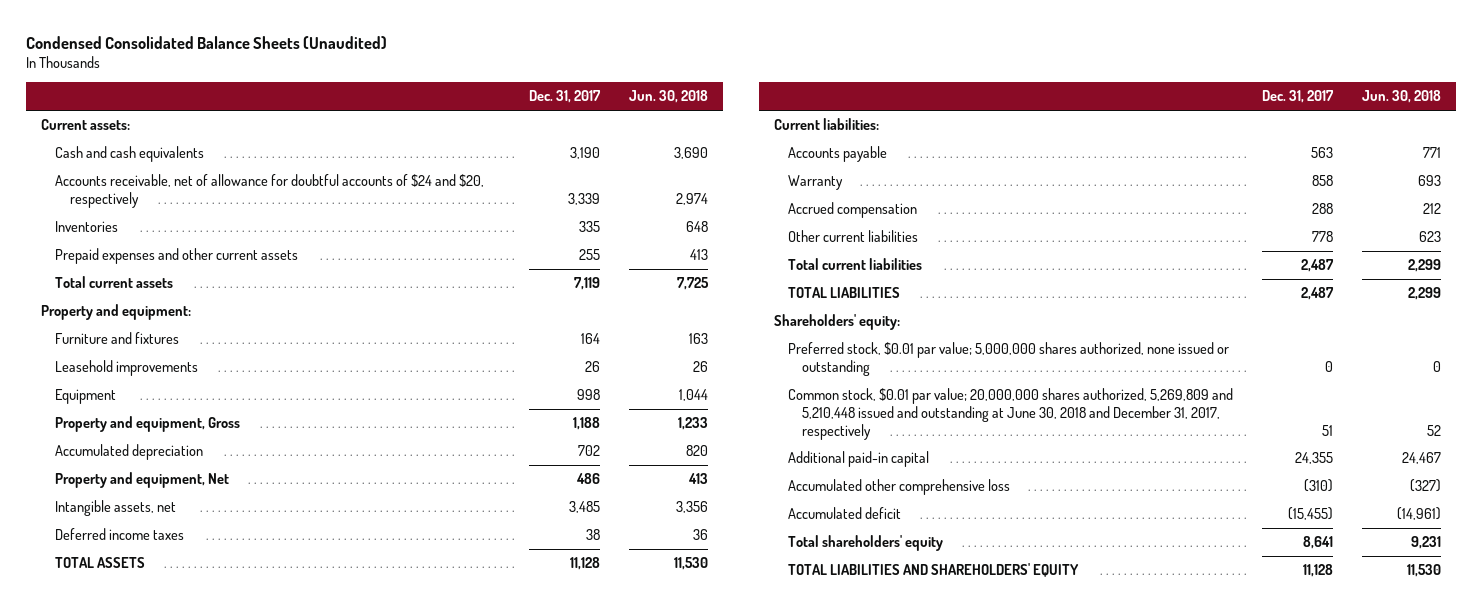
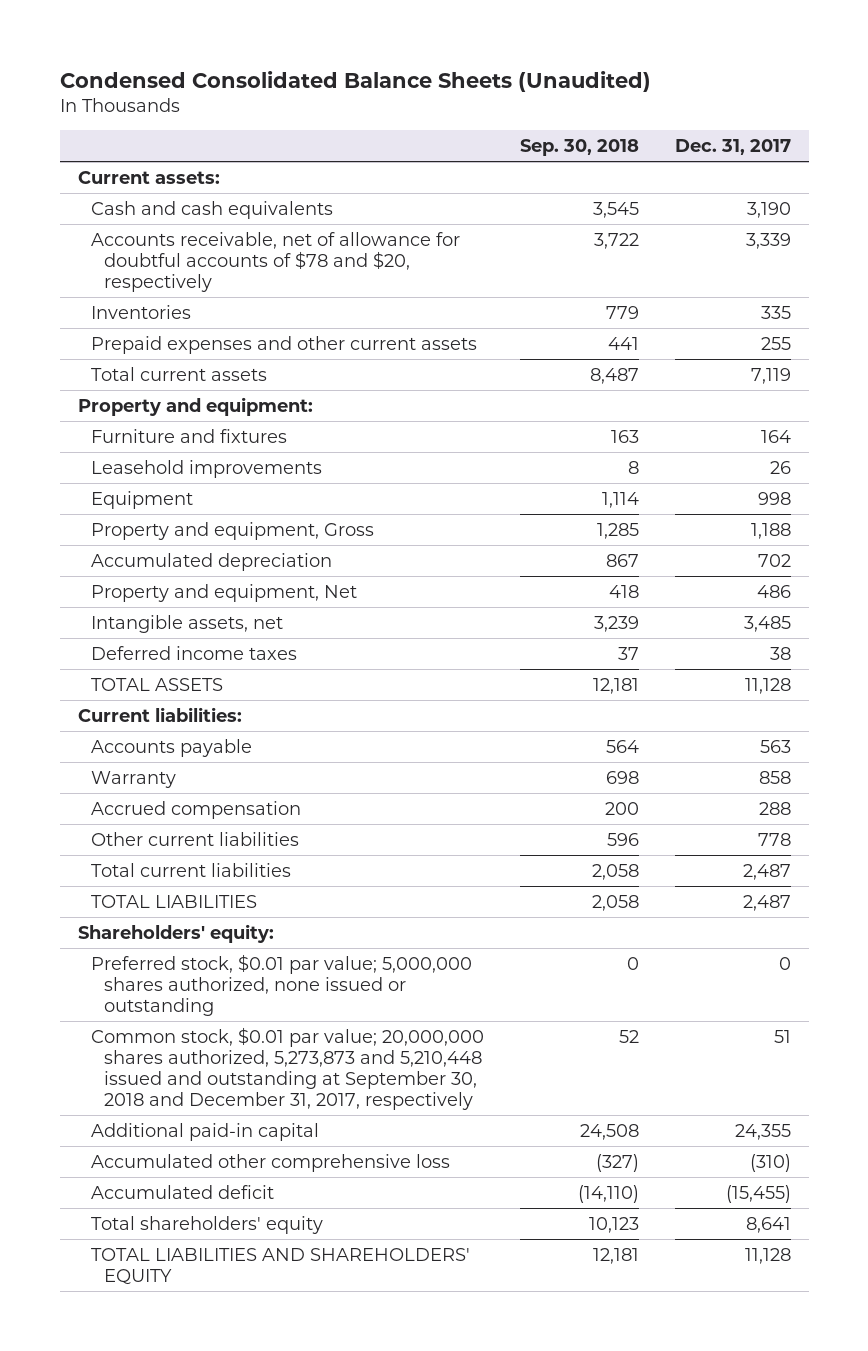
[629,90,709,104] Jun. 30, 2018 -> none
none -> [519,139,639,157] Sep. 30, 2018
[55,174,485,208] Accounts receivable, net of allowance for doubtful accounts of $24 and $20, respectively -> [91,231,461,292] Accounts receivable, net of allowance for doubtful accounts of $78 and $20, respectively
[787,388,1233,440] Common stock, $0.01 par value; 20,000,000 shares authorized, 5,269,809 and 5,210,448 issued and outstanding at June 30, 2018 and December 31, 2017, respectively -> [91,1026,485,1111] Common stock, $0.01 par value; 20,000,000 shares authorized, 5,273,873 and 5,210,448 issued and outstanding at September 30, 2018 and December 31, 2017, respectively

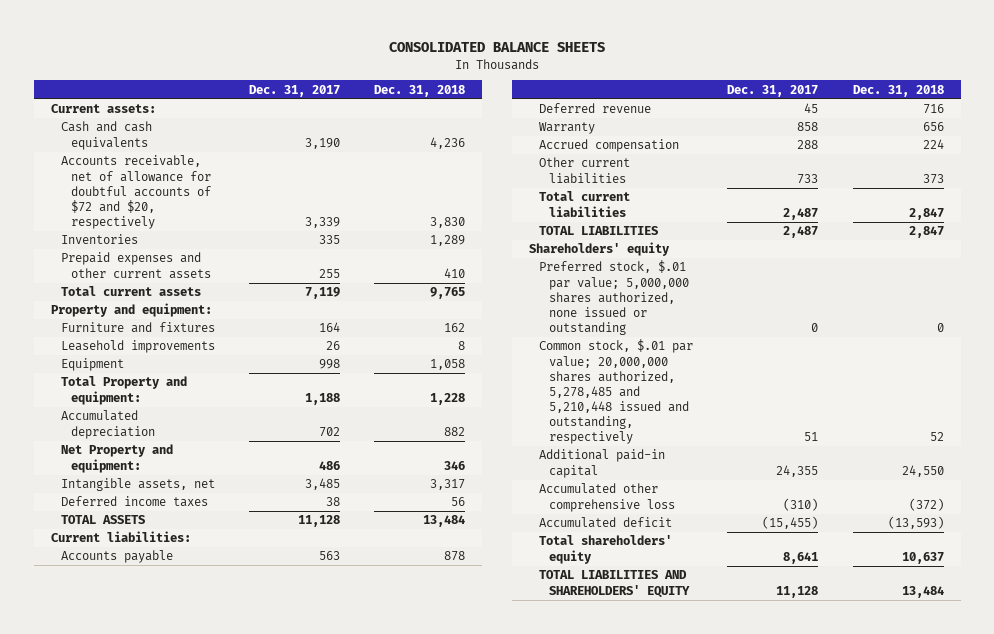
[59,70,651,92] Condensed Consolidated Balance Sheets (Unaudited) -> [389,42,606,53] CONSOLIDATED BALANCE SHEETS
[519,139,639,157] Sep. 30, 2018 -> none
none -> [374,84,466,97] Dec. 31, 2018
[91,231,461,292] Accounts receivable, net of allowance for doubtful accounts of $78 and $20, respectively -> [60,155,212,229] Accounts receivable, net of allowance for doubtful accounts of $72 and $20, respectively
[91,521,375,540] Property and equipment, Gross -> [60,376,187,405] Total Property and equipment:
[91,583,358,602] Property and equipment, Net -> [60,444,173,473] Net Property and equipment:
none -> [539,103,652,114] Deferred revenue
[757,832,791,846] 778 -> [797,173,819,184] 733
[77,923,274,943] Shareholders' equity: -> [529,242,671,257] Shareholders' equity
[91,953,473,1016] Preferred stock, $0.01 par value; 5,000,000 shares authorized, none issued or outstanding -> [539,260,690,335] Preferred stock, $.01 par value; 5,000,000 shares authorized, none issued or outstanding
[91,1026,485,1111] Common stock, $0.01 par value; 20,000,000 shares authorized, 5,273,873 and 5,210,448 issued and outstanding at September 30, 2018 and December 31, 2017, respectively -> [539,339,694,445] Common stock, $.01 par value; 20,000,000 shares authorized, 5,278,485 and 5,210,448 issued and outstanding, respectively

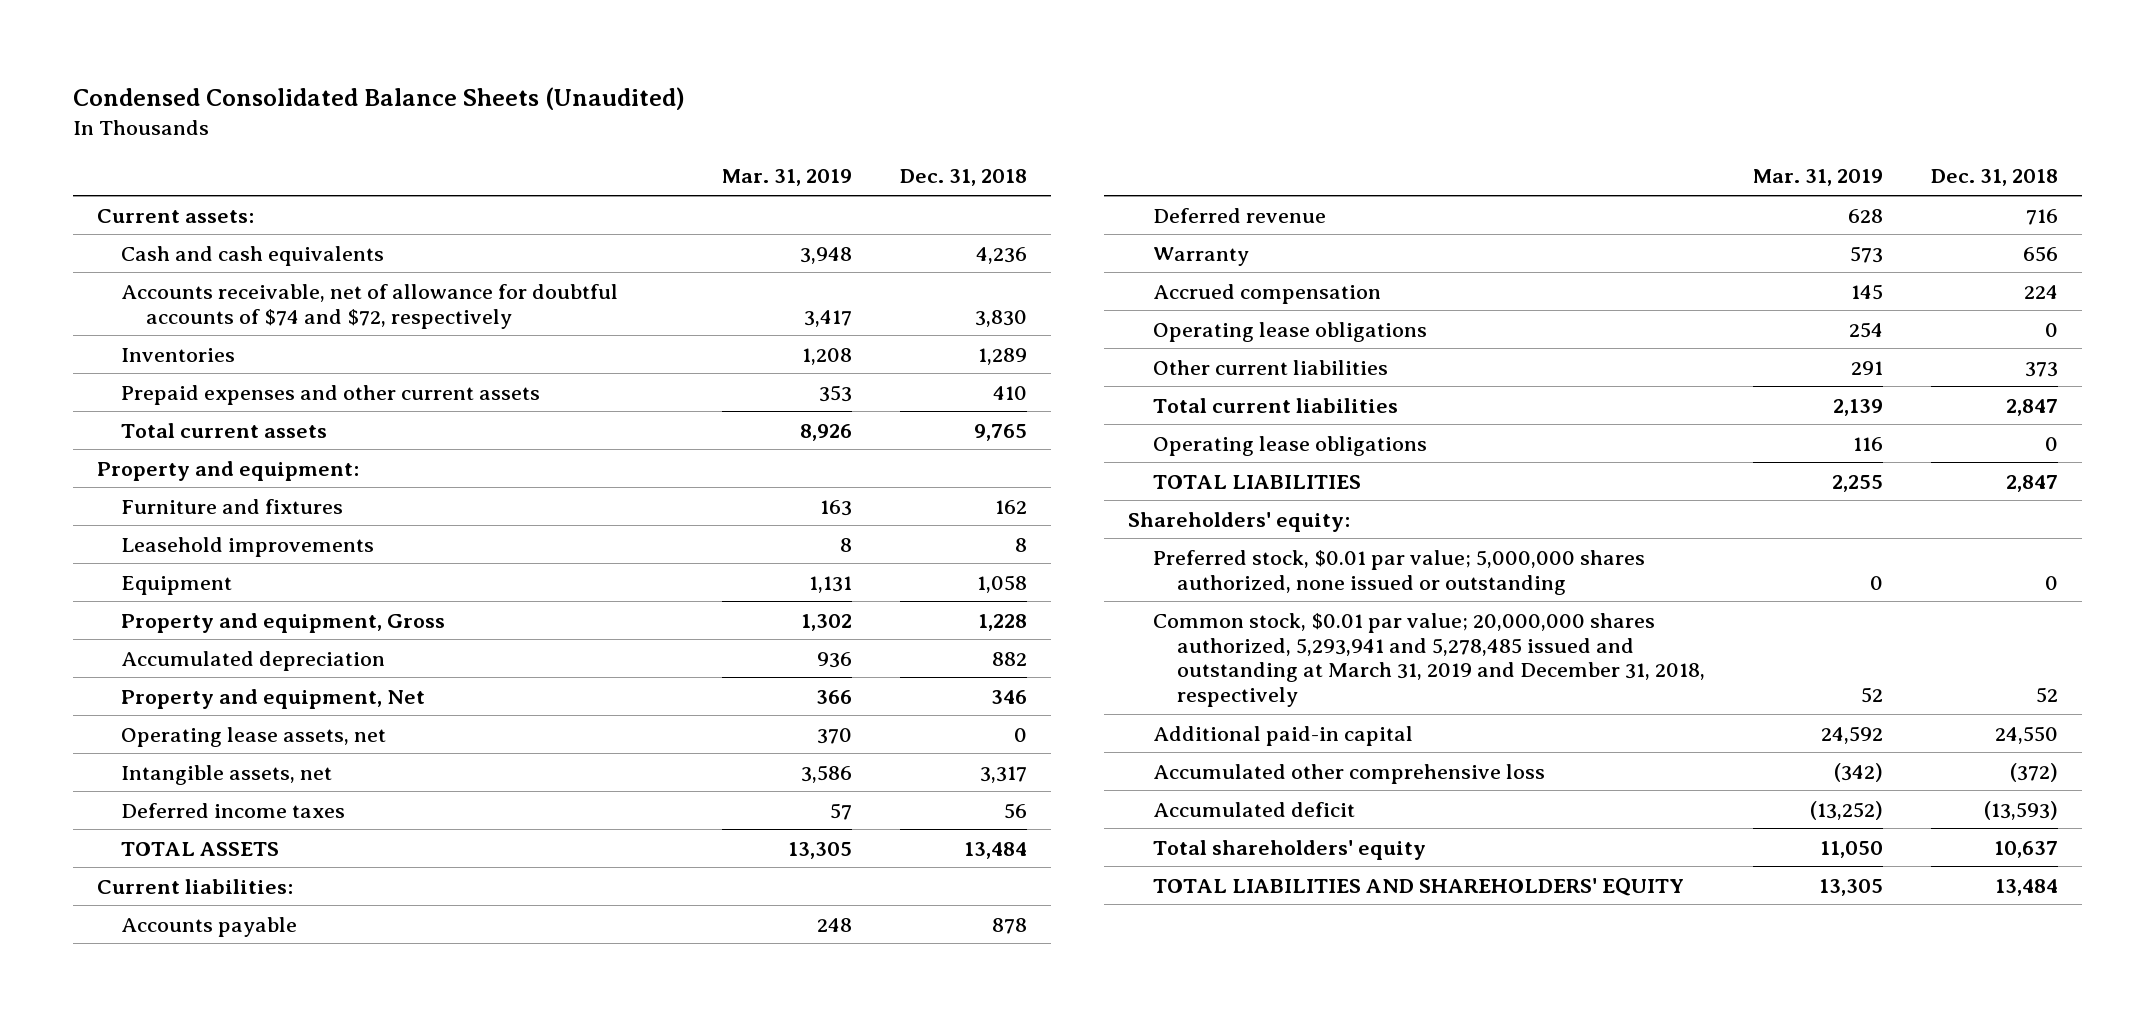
[389,42,606,53] CONSOLIDATED BALANCE SHEETS -> [73,87,686,111] Condensed Consolidated Balance Sheets (Unaudited)
[249,84,341,97] Dec. 31, 2017 -> none
none -> [721,169,852,187] Mar. 31, 2019
[60,155,212,229] Accounts receivable, net of allowance for doubtful accounts of $72 and $20, respectively -> [121,283,619,329] Accounts receivable, net of allowance for doubtful accounts of $74 and $72, respectively
[60,376,187,405] Total Property and equipment: -> [121,612,446,633] Property and equipment, Gross
[60,444,173,473] Net Property and equipment: -> [121,688,426,709] Property and equipment, Net
none -> [121,726,387,747] Operating lease assets, net
none -> [1152,321,1427,342] Operating lease obligations
none -> [1152,435,1427,456] Operating lease obligations
[529,242,671,257] Shareholders' equity -> [1128,511,1351,532] Shareholders' equity:
[539,260,690,335] Preferred stock, $.01 par value; 5,000,000 shares authorized, none issued or outstanding -> [1152,549,1645,595] Preferred stock, $0.01 par value; 5,000,000 shares authorized, none issued or outstanding
[539,339,694,445] Common stock, $.01 par value; 20,000,000 shares authorized, 5,278,485 and 5,210,448 issued and outstanding, respectively -> [1152,612,1705,708] Common stock, $0.01 par value; 20,000,000 shares authorized, 5,293,941 and 5,278,485 issued and outstanding at March 31, 2019 and December 31, 2018, respectively

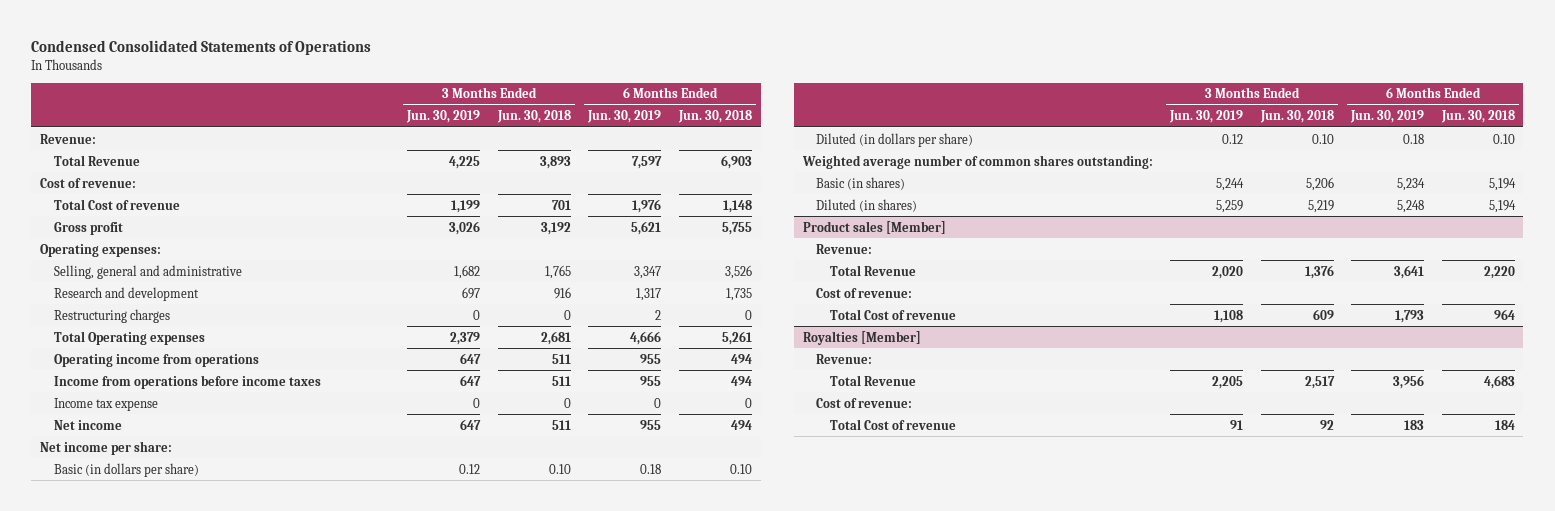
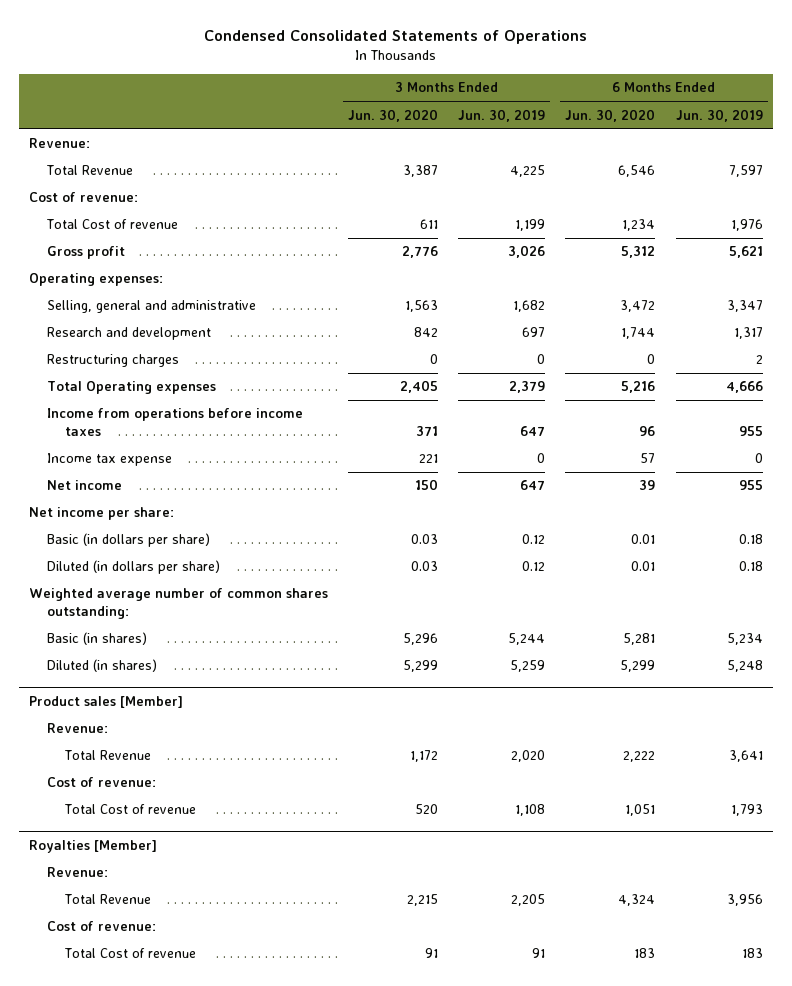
[496,110,571,124] Jun. 30, 2018 -> none
[678,110,753,124] Jun. 30, 2018 -> none
none -> [348,108,439,122] Jun. 30, 2020
none -> [565,108,656,122] Jun. 30, 2020
[53,353,259,367] Operating income from operations -> none

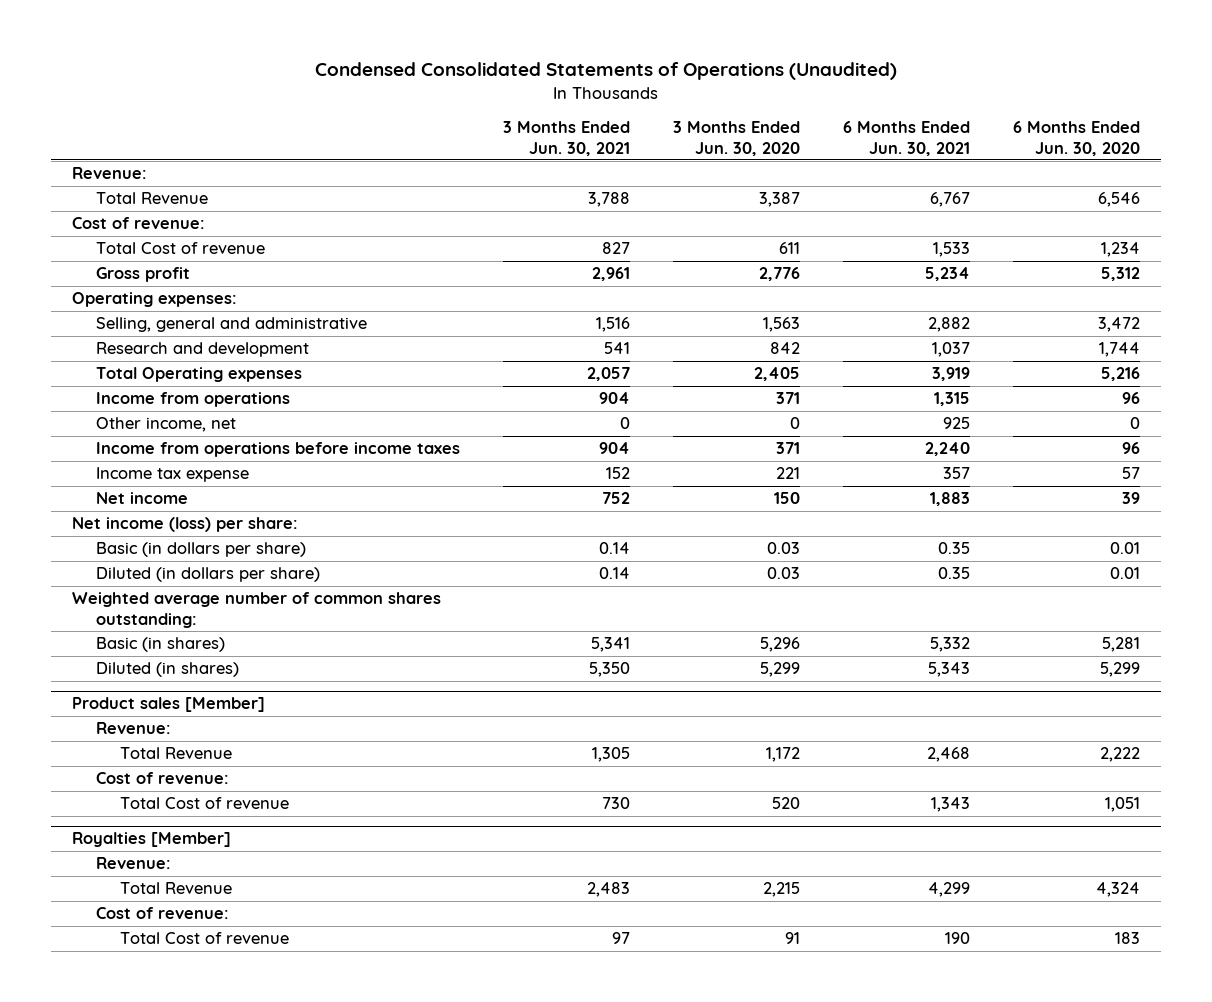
[203,29,587,44] Condensed Consolidated Statements of Operations -> [315,62,898,81] Condensed Consolidated Statements of Operations (Unaudited)
[458,108,546,122] Jun. 30, 2019 -> none
[675,108,763,122] Jun. 30, 2019 -> none
none -> [503,121,631,156] 3 Months Ended Jun. 30, 2021
none -> [842,121,970,156] 6 Months Ended Jun. 30, 2021
[46,354,179,368] Restructuring charges -> none
none -> [96,392,291,408] Income from operations
none -> [96,417,237,433] Other income, net
[29,507,175,521] Net income per share: -> [72,517,299,533] Net income (loss) per share:

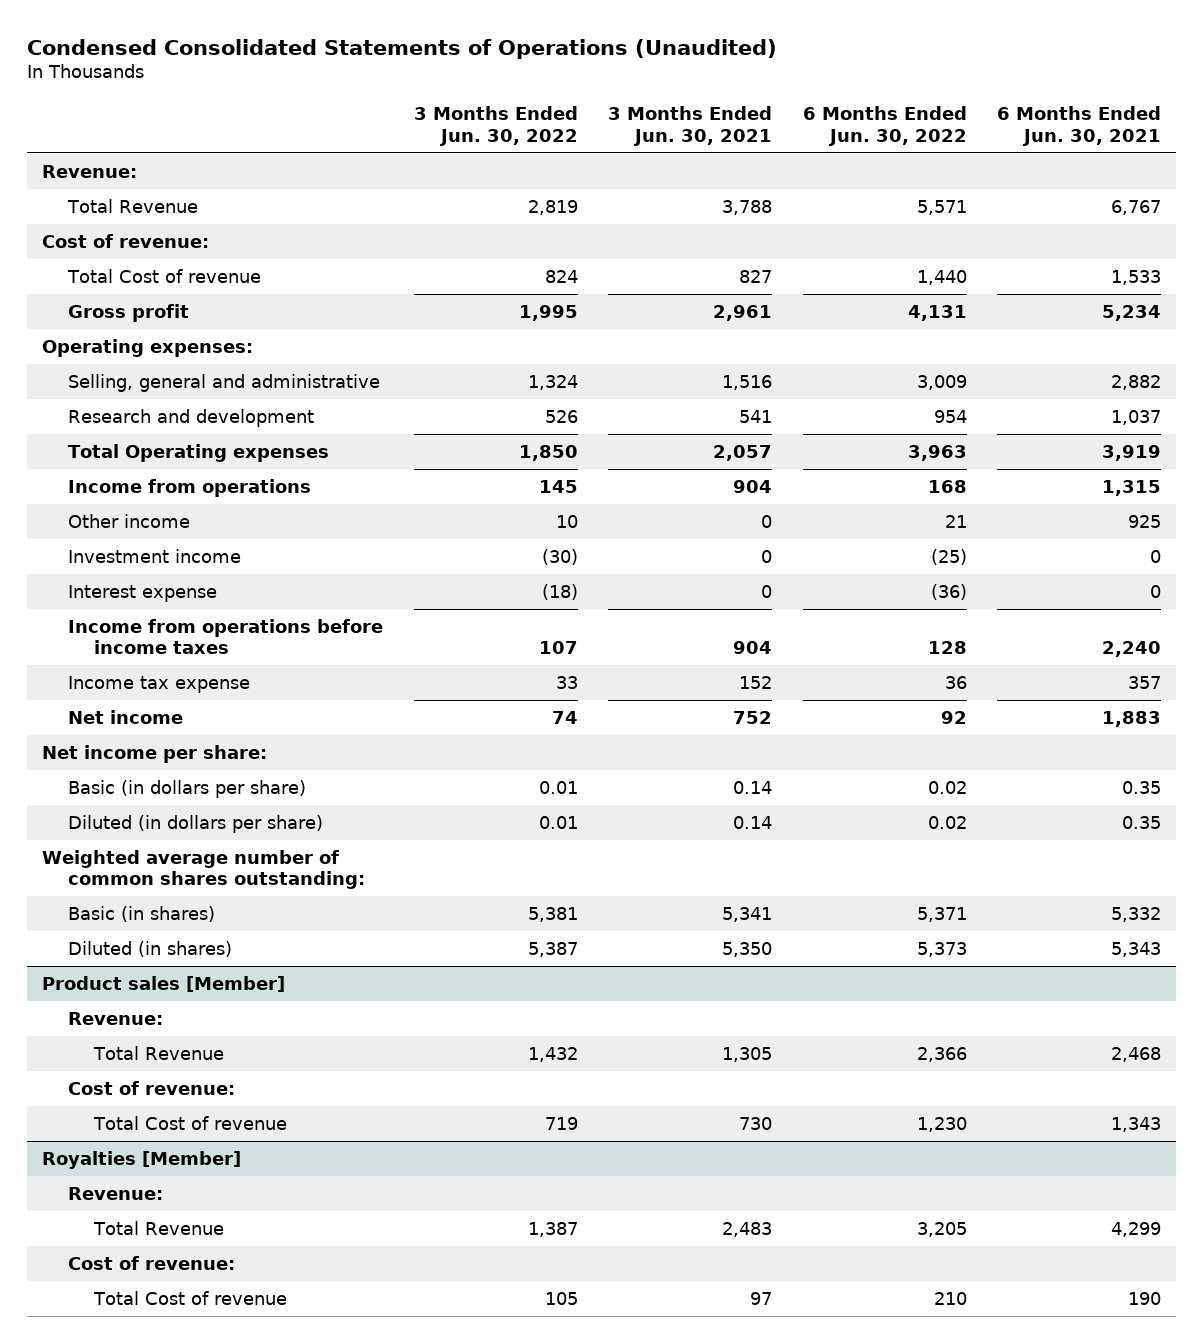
[673,121,801,156] 3 Months Ended Jun. 30, 2020 -> none
[1012,121,1140,156] 6 Months Ended Jun. 30, 2020 -> none
none -> [413,105,578,146] 3 Months Ended Jun. 30, 2022
none -> [802,105,967,146] 6 Months Ended Jun. 30, 2022
[96,417,237,433] Other income, net -> [68,513,191,528] Other income
none -> [68,548,242,563] Investment income
none -> [68,584,218,602] Interest expense
[72,517,299,533] Net income (loss) per share: -> [42,744,268,763] Net income per share:

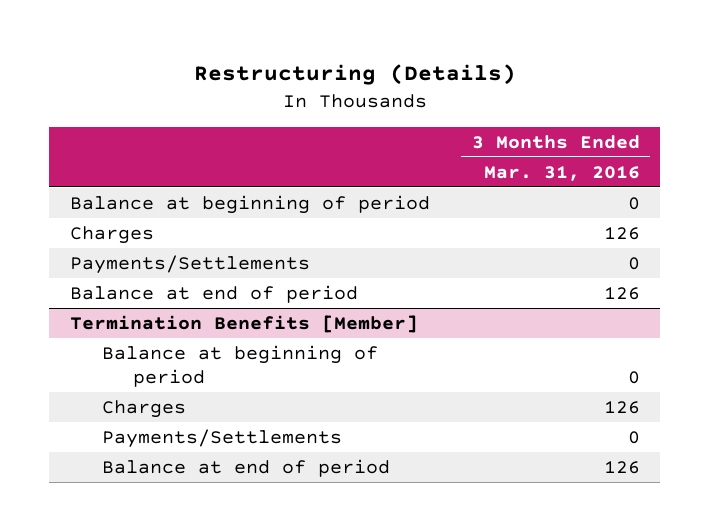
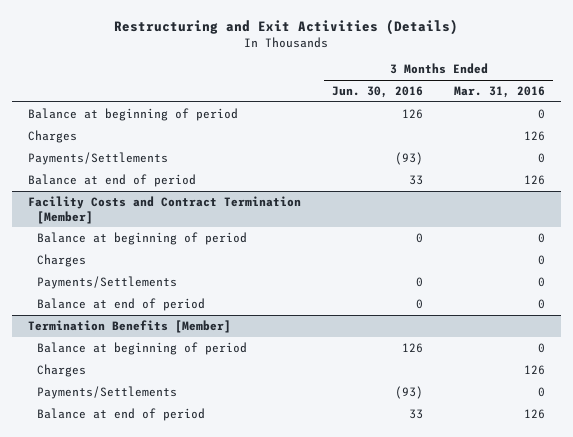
[193,63,516,85] Restructuring (Details) -> [114,18,459,35] Restructuring and Exit Activities (Details)
none -> [331,86,423,99] Jun. 30, 2016
none -> [27,195,301,224] Facility Costs and Contract Termination [Member]
none -> [36,231,247,245] Balance at beginning of period
none -> [36,253,86,267] Charges
none -> [36,275,177,289] Payments/Settlements
none -> [36,297,205,311] Balance at end of period

